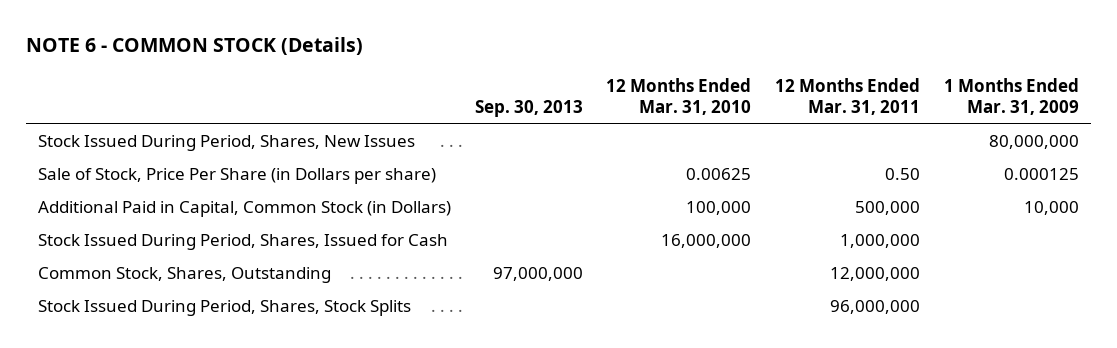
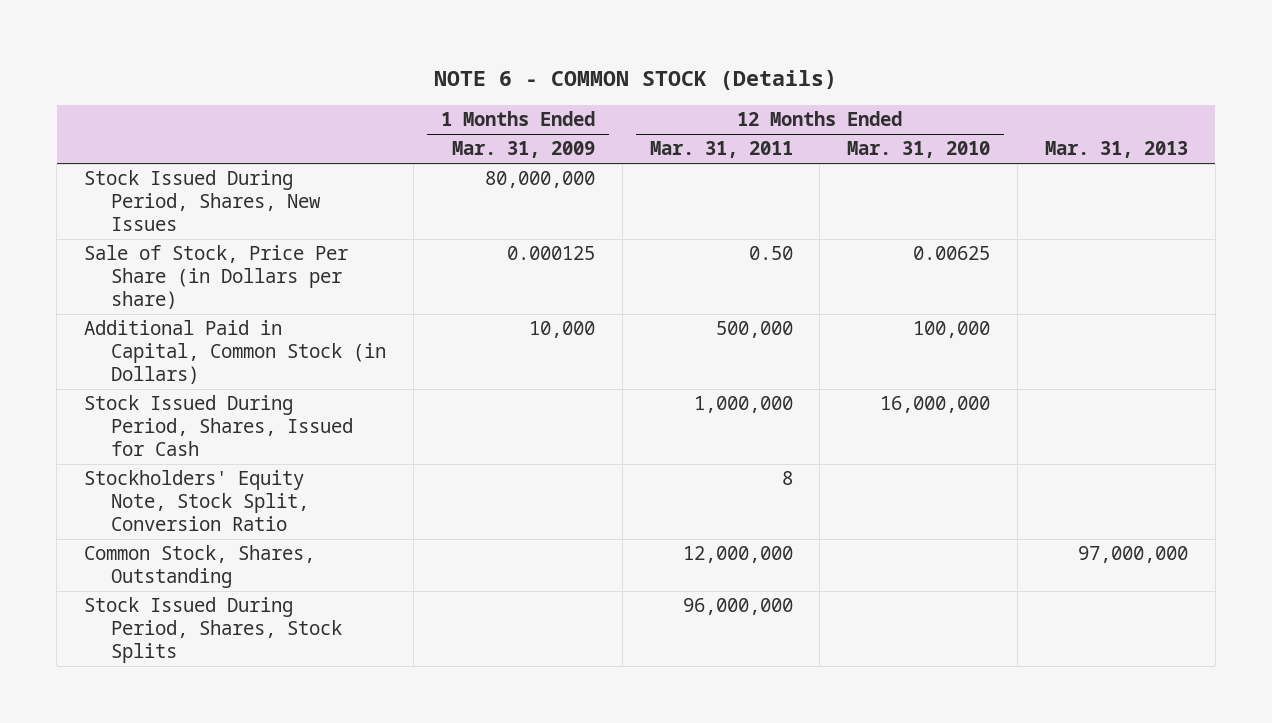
[474,99,583,117] Sep. 30, 2013 -> none
none -> [1044,141,1188,159] Mar. 31, 2013
none -> [83,470,310,531] Stockholders' Equity Note, Stock Split, Conversion Ratio

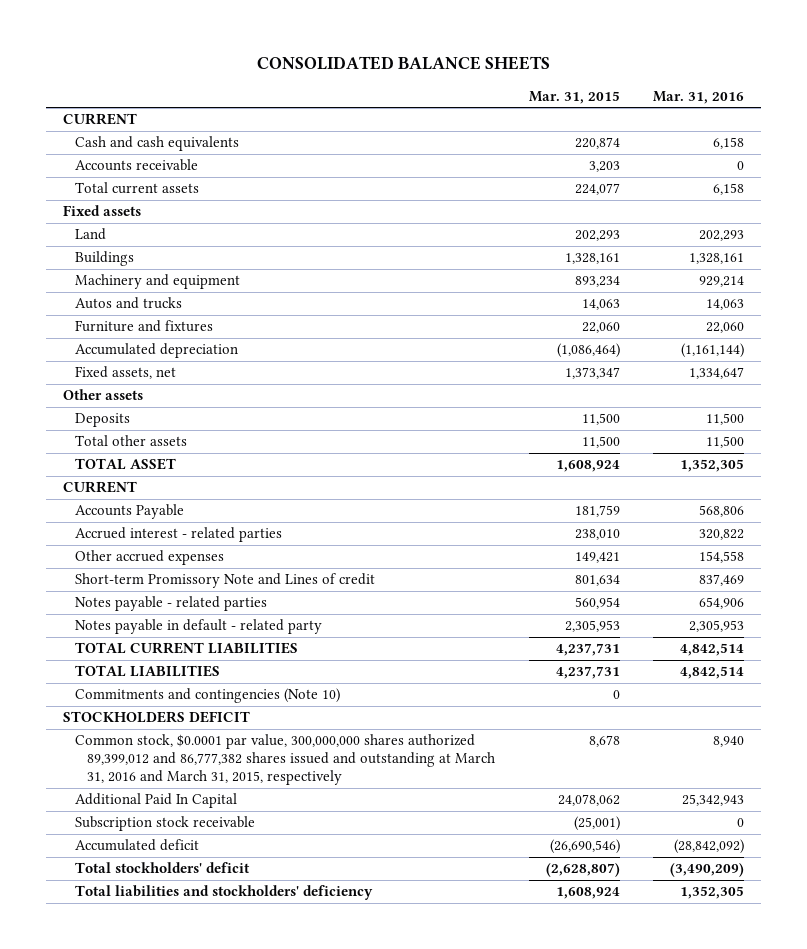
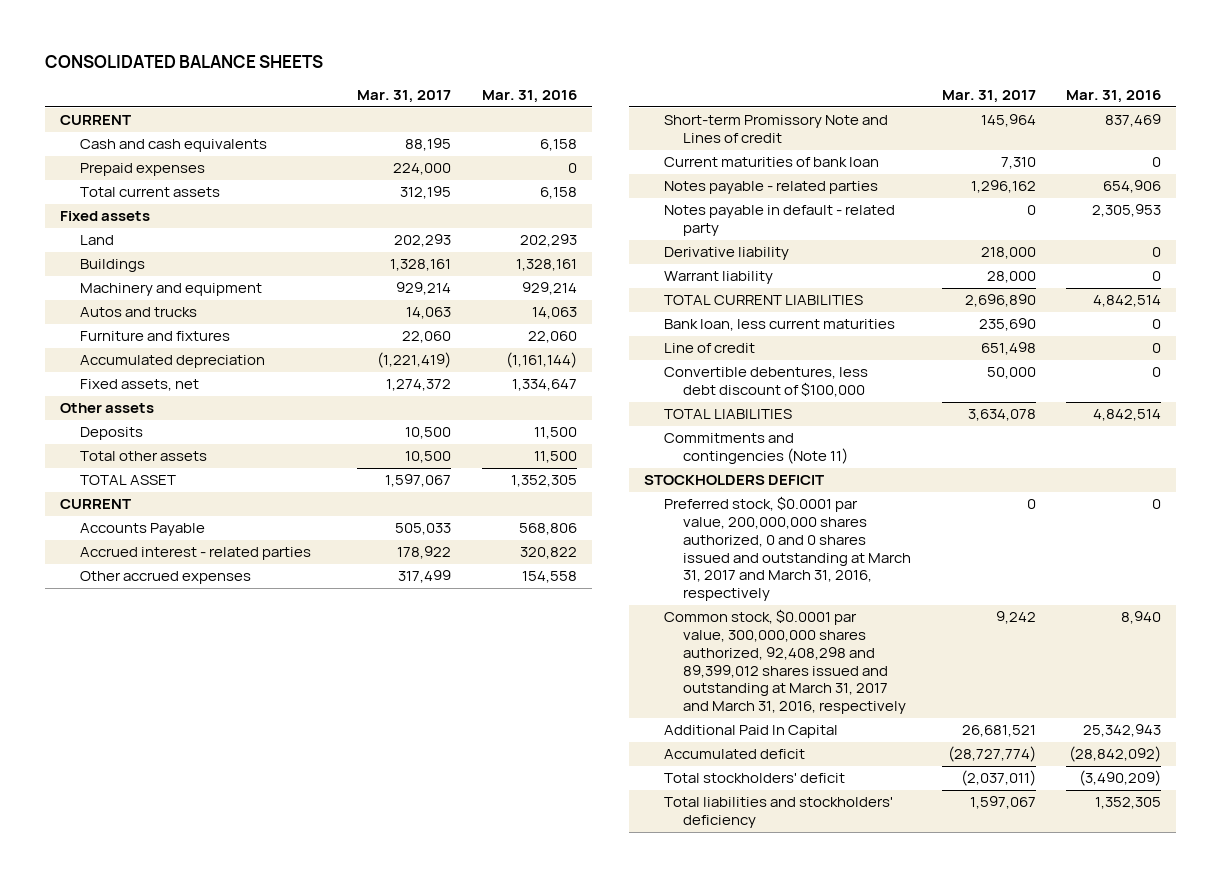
[528,90,620,104] Mar. 31, 2015 -> none
none -> [357,90,452,104] Mar. 31, 2017
[74,159,198,172] Accounts receivable -> none
none -> [79,163,205,177] Prepaid expenses
none -> [663,157,879,168] Current maturities of bank loan
none -> [663,247,789,261] Derivative liability
none -> [663,271,773,285] Warrant liability
none -> [663,319,895,332] Bank loan, less current maturities
none -> [663,343,755,354] Line of credit
none -> [663,367,868,398] Convertible debentures, less debt discount of $100,000
[74,688,340,704] Commitments and contingencies (Note 10) -> [663,433,849,465] Commitments and contingencies (Note 11)
none -> [663,496,912,602] Preferred stock, $0.0001 par value, 200,000,000 shares authorized, 0 and 0 shares issued and outstanding at March 31, 2017 and March 31, 2016, respectively
[74,734,496,786] Common stock, $0.0001 par value, 300,000,000 shares authorized 89,399,012 and 86,777,382 shares issued and outstanding at March 31, 2016 and March 31, 2015, respectively -> [663,609,907,715] Common stock, $0.0001 par value, 300,000,000 shares authorized, 92,408,298 and 89,399,012 shares issued and outstanding at March 31, 2017 and March 31, 2016, respectively
[74,816,255,832] Subscription stock receivable -> none

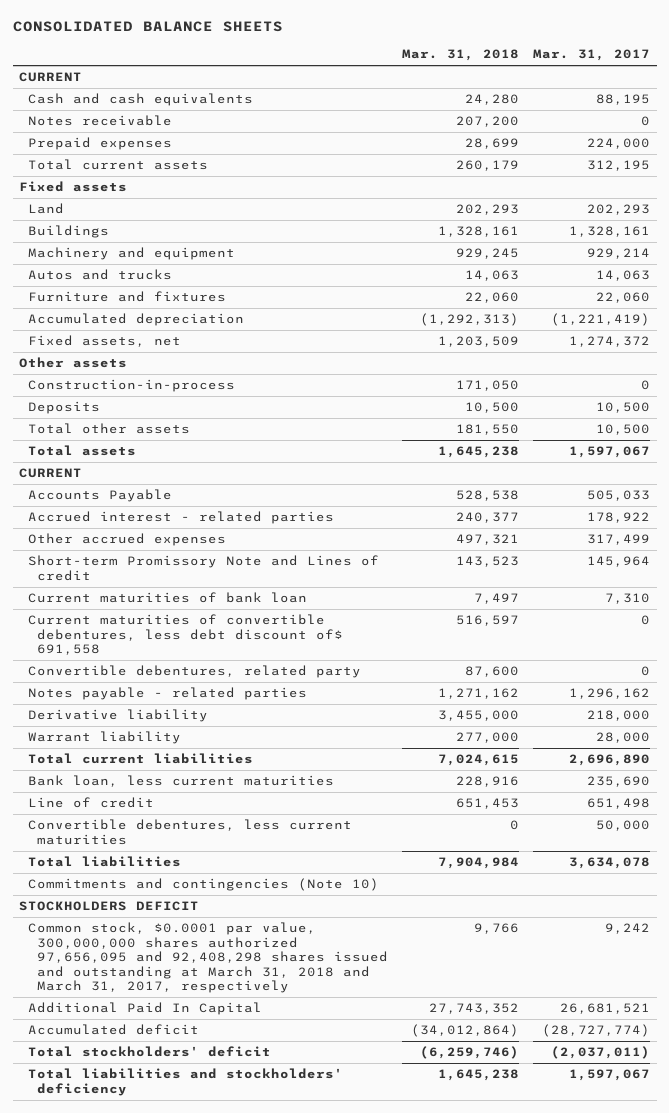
[481,90,577,104] Mar. 31, 2016 -> none
none -> [401,49,519,62] Mar. 31, 2018
none -> [28,115,173,127] Notes receivable
none -> [28,379,236,393] Construction-in-process
[79,475,176,486] TOTAL ASSET -> [28,445,137,457] Total assets
none -> [28,614,344,656] Current maturities of convertible debentures, less debt discount of$ 691,558
none -> [28,665,362,679] Convertible debentures, related party
[663,205,895,237] Notes payable in default - related party -> none
[663,295,863,306] TOTAL CURRENT LIABILITIES -> [28,753,254,765] Total current liabilities
[663,367,868,398] Convertible debentures, less debt discount of $100,000 -> [28,819,353,845] Convertible debentures, less current maturities
[663,409,792,420] TOTAL LIABILITIES -> [28,856,182,868] Total liabilities
[663,433,849,465] Commitments and contingencies (Note 11) -> [28,878,380,892] Commitments and contingencies (Note 10)
[663,496,912,602] Preferred stock, $0.0001 par value, 200,000,000 shares authorized, 0 and 0 shares issued and outstanding at March 31, 2017 and March 31, 2016, respectively -> none
[663,609,907,715] Common stock, $0.0001 par value, 300,000,000 shares authorized, 92,408,298 and 89,399,012 shares issued and outstanding at March 31, 2017 and March 31, 2016, respectively -> [28,922,389,994] Common stock, $0.0001 par value, 300,000,000 shares authorized 97,656,095 and 92,408,298 shares issued and outstanding at March 31, 2018 and March 31, 2017, respectively

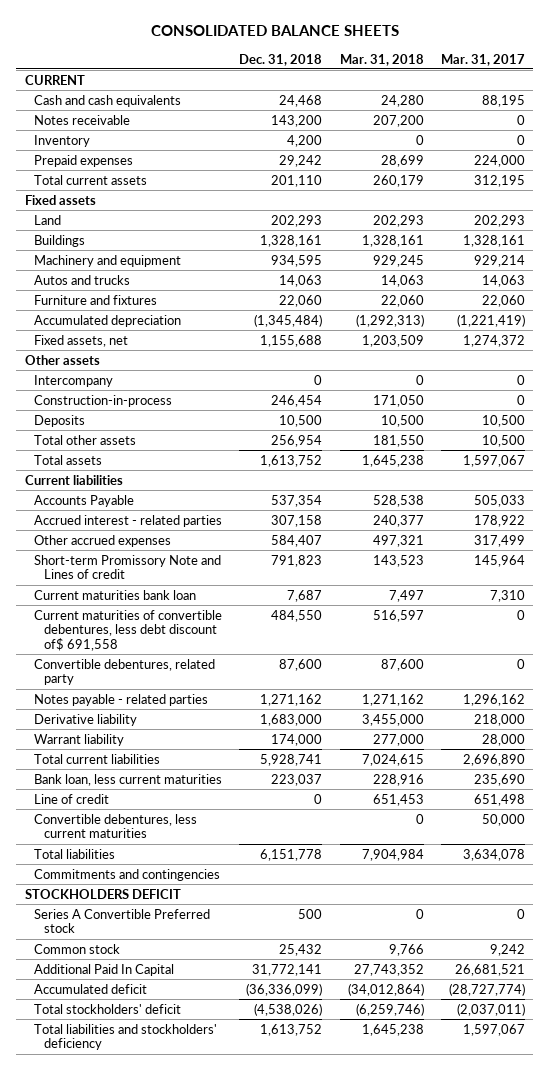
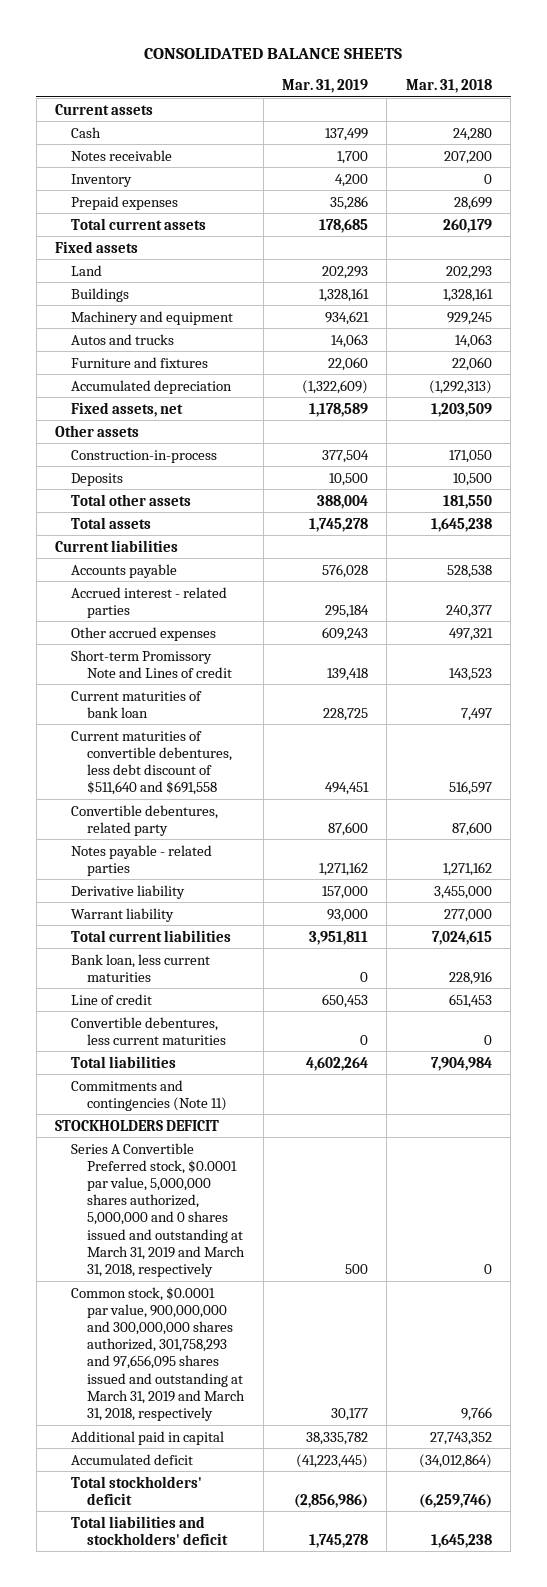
[239,53,323,66] Dec. 31, 2018 -> none
[440,53,525,66] Mar. 31, 2017 -> none
none -> [282,79,369,94] Mar. 31, 2019
[25,74,86,85] CURRENT -> [55,103,154,115] Current assets
[34,94,182,107] Cash and cash equivalents -> [71,126,102,138] Cash
[34,374,114,387] Intercompany -> none
[34,494,135,507] Accounts Payable -> [71,563,178,578] Accounts payable
[34,589,197,600] Current maturities bank loan -> [71,690,203,718] Current maturities of bank loan
[34,609,223,651] Current maturities of convertible debentures, less debt discount of$ 691,558 -> [71,730,233,796] Current maturities of convertible debentures, less debt discount of $511,640 and $691,558
[34,868,221,881] Commitments and contingencies -> [71,1079,228,1111] Commitments and contingencies (Note 11)
[34,908,211,934] Series A Convertible Preferred stock -> [71,1142,246,1278] Series A Convertible Preferred stock, $0.0001 par value, 5,000,000 shares authorized, 5,000,000 and 0 shares issued and outstanding at March 31, 2019 and March 31, 2018, respectively
[34,943,121,954] Common stock -> [71,1286,246,1422] Common stock, $0.0001 par value, 900,000,000 and 300,000,000 shares authorized, 301,758,293 and 97,656,095 shares issued and outstanding at March 31, 2019 and March 31, 2018, respectively
[34,963,175,976] Additional Paid In Capital -> [71,1430,225,1445] Additional paid in capital
[34,1023,218,1051] Total liabilities and stockholders' deficiency -> [71,1515,229,1545] Total liabilities and stockholders' deficit

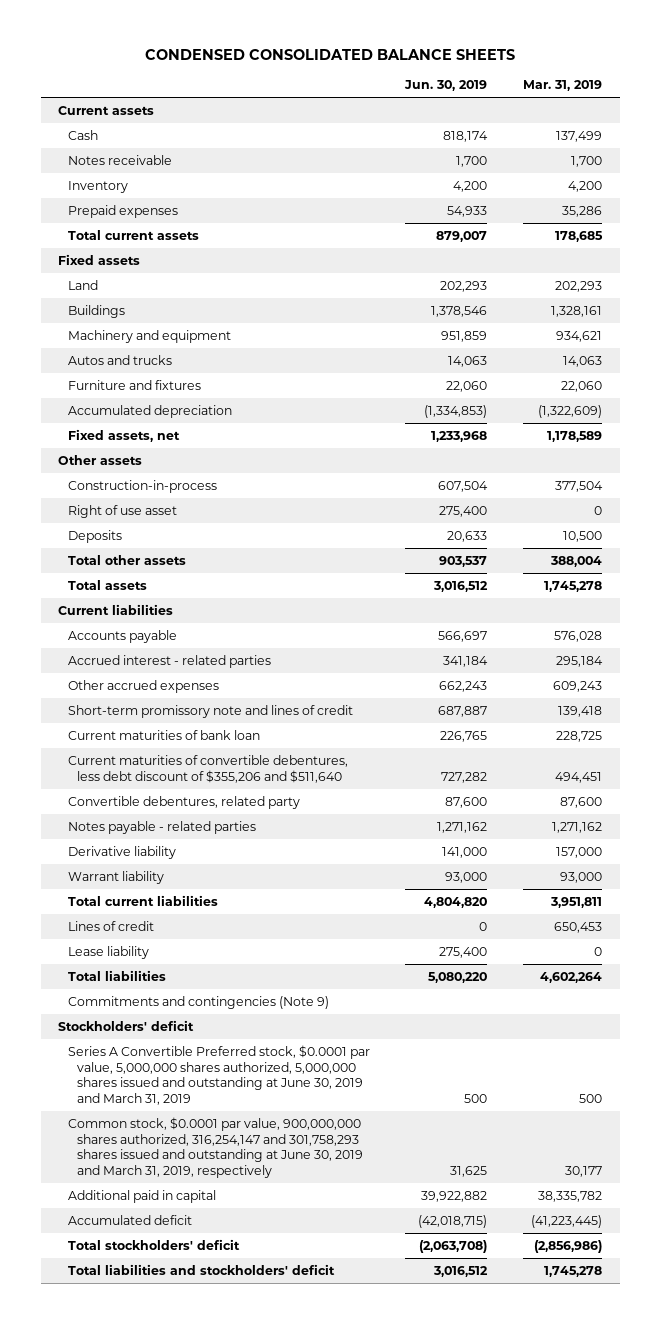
[144,48,403,60] CONSOLIDATED BALANCE SHEETS -> [145,48,516,60] CONDENSED CONSOLIDATED BALANCE SHEETS
[405,79,492,94] Mar. 31, 2018 -> none
none -> [404,80,488,92] Jun. 30, 2019
none -> [67,504,177,518] Right of use asset
[71,649,233,678] Short-term Promissory Note and Lines of credit -> [67,704,353,718] Short-term promissory note and lines of credit
[71,730,233,796] Current maturities of convertible debentures, less debt discount of $511,640 and $691,558 -> [67,754,348,783] Current maturities of convertible debentures, less debt discount of $355,206 and $511,640
[71,953,211,982] Bank loan, less current maturities -> none
[71,1016,227,1045] Convertible debentures, less current maturities -> none
[71,993,153,1005] Line of credit -> [67,920,154,931] Lines of credit
none -> [67,945,149,959] Lease liability
[71,1079,228,1111] Commitments and contingencies (Note 11) -> [67,995,329,1009] Commitments and contingencies (Note 9)
[55,1119,220,1131] STOCKHOLDERS DEFICIT -> [58,1019,195,1031] Stockholders' deficit
[71,1142,246,1278] Series A Convertible Preferred stock, $0.0001 par value, 5,000,000 shares authorized, 5,000,000 and 0 shares issued and outstanding at March 31, 2019 and March 31, 2018, respectively -> [67,1044,370,1106] Series A Convertible Preferred stock, $0.0001 par value, 5,000,000 shares authorized, 5,000,000 shares issued and outstanding at June 30, 2019 and March 31, 2019
[71,1286,246,1422] Common stock, $0.0001 par value, 900,000,000 and 300,000,000 shares authorized, 301,758,293 and 97,656,095 shares issued and outstanding at March 31, 2019 and March 31, 2018, respectively -> [67,1116,363,1179] Common stock, $0.0001 par value, 900,000,000 shares authorized, 316,254,147 and 301,758,293 shares issued and outstanding at June 30, 2019 and March 31, 2019, respectively

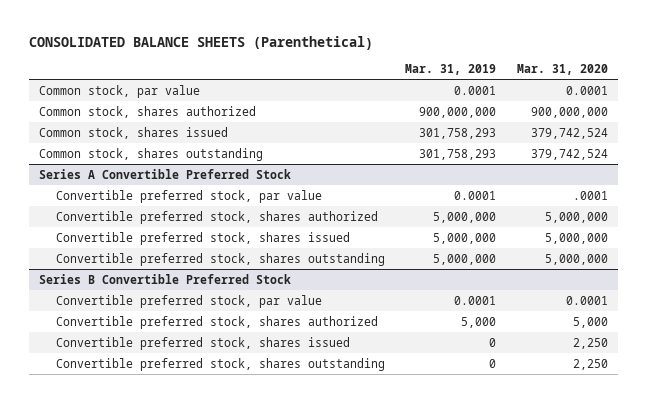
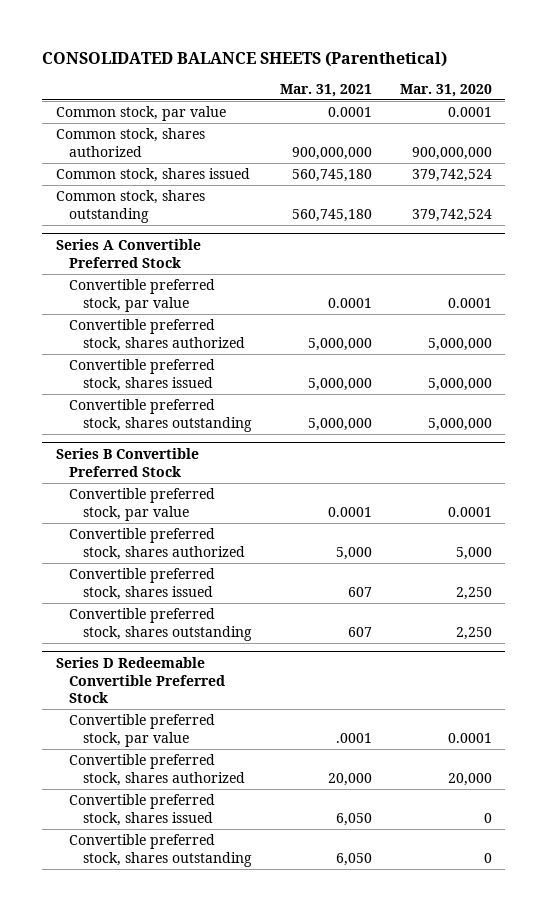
[405,63,497,75] Mar. 31, 2019 -> none
none -> [279,83,372,97] Mar. 31, 2021
[573,190,609,200] .0001 -> [447,297,492,308] 0.0001
none -> [55,656,226,704] Series D Redeemable Convertible Preferred Stock
none -> [69,714,216,747] Convertible preferred stock, par value
none -> [69,754,245,786] Convertible preferred stock, shares authorized
none -> [69,794,216,826] Convertible preferred stock, shares issued
none -> [69,834,252,867] Convertible preferred stock, shares outstanding

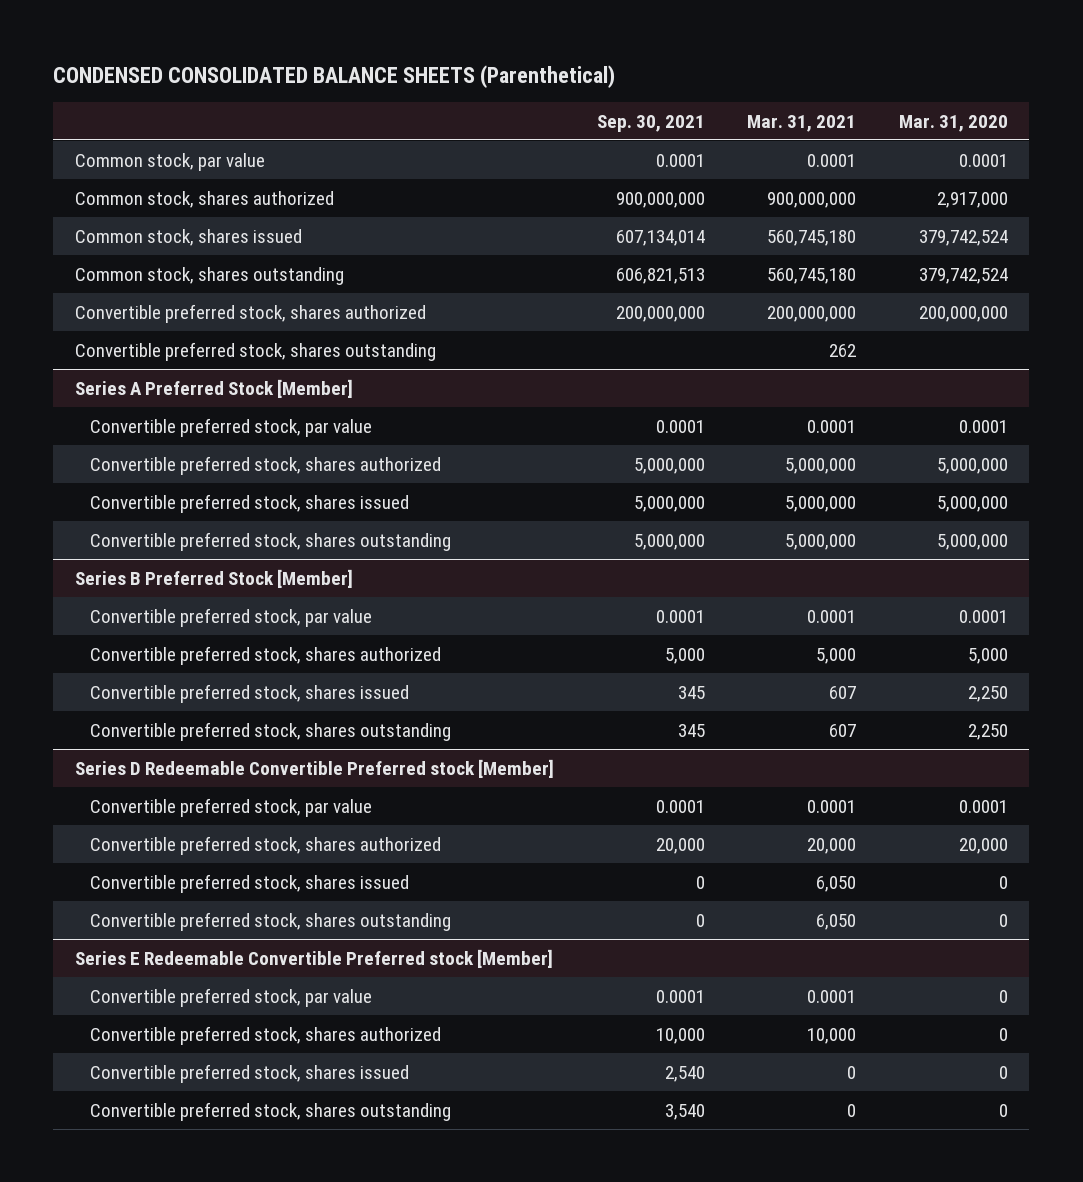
[41,50,447,67] CONSOLIDATED BALANCE SHEETS (Parenthetical) -> [53,65,616,89] CONDENSED CONSOLIDATED BALANCE SHEETS (Parenthetical)
none -> [596,114,705,132] Sep. 30, 2021
[411,146,492,160] 900,000,000 -> [937,191,1009,208] 2,917,000
none -> [74,303,426,323] Convertible preferred stock, shares authorized
none -> [74,341,436,361] Convertible preferred stock, shares outstanding
[55,238,201,268] Series A Convertible Preferred Stock -> [74,378,353,398] Series A Preferred Stock [Member]
[55,447,199,477] Series B Convertible Preferred Stock -> [74,568,353,588] Series B Preferred Stock [Member]
[55,656,226,704] Series D Redeemable Convertible Preferred Stock -> [74,758,554,778] Series D Redeemable Convertible Preferred stock [Member]
[335,732,372,743] .0001 -> [807,799,857,813] 0.0001
none -> [74,948,553,968] Series E Redeemable Convertible Preferred stock [Member]
none -> [90,987,373,1007] Convertible preferred stock, par value
none -> [90,1025,442,1045] Convertible preferred stock, shares authorized
none -> [90,1063,410,1083] Convertible preferred stock, shares issued
none -> [90,1101,452,1121] Convertible preferred stock, shares outstanding

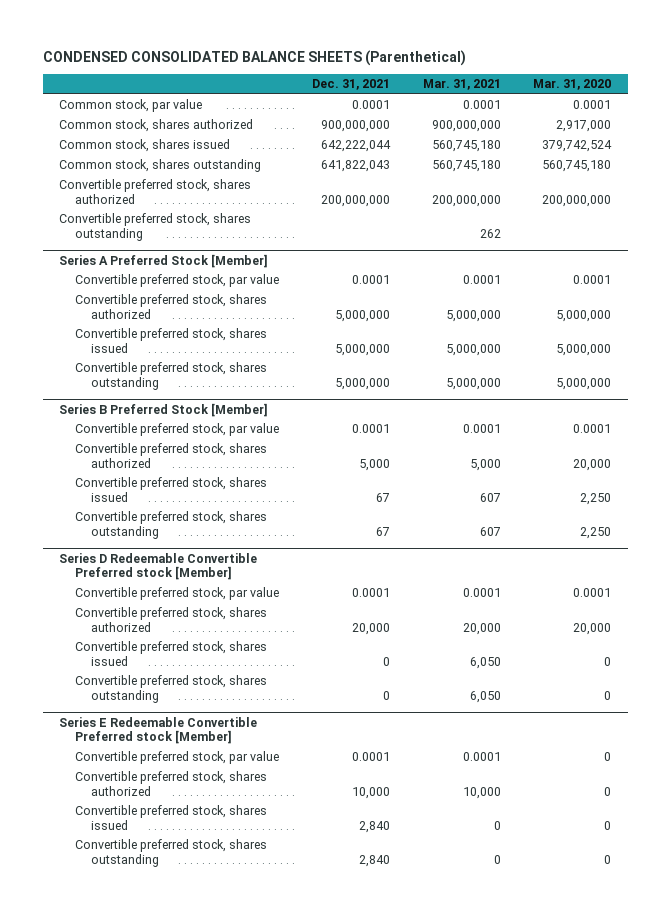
[596,114,705,132] Sep. 30, 2021 -> none
none -> [311,79,390,91] Dec. 31, 2021
[919,267,1009,284] 379,742,524 -> [542,160,612,173] 560,745,180
[968,647,1009,664] 5,000 -> [573,458,612,471] 20,000

